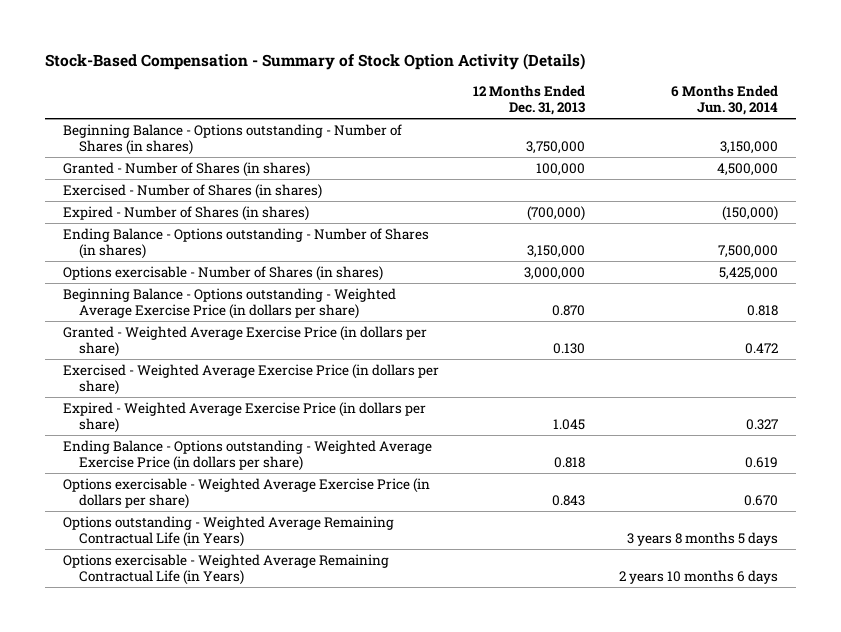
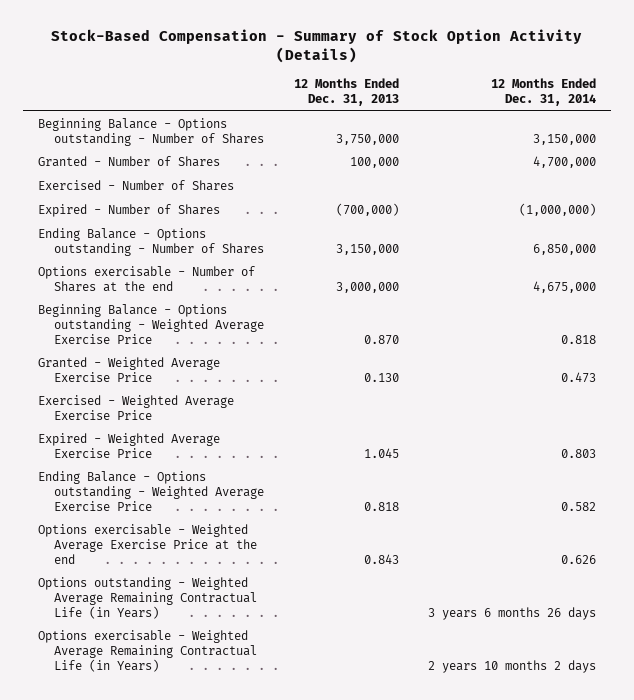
[671,84,779,116] 6 Months Ended Jun. 30, 2014 -> none
none -> [491,78,597,106] 12 Months Ended Dec. 31, 2014
[62,123,402,156] Beginning Balance - Options outstanding - Number of Shares (in shares) -> [37,118,264,146] Beginning Balance - Options outstanding - Number of Shares
[62,161,310,177] Granted - Number of Shares (in shares) -> [37,156,220,168] Granted - Number of Shares
[62,183,322,199] Exercised - Number of Shares (in shares) -> [37,180,234,192] Exercised - Number of Shares
[62,205,309,221] Expired - Number of Shares (in shares) -> [37,204,220,218] Expired - Number of Shares
[62,227,429,260] Ending Balance - Options outstanding - Number of Shares (in shares) -> [37,228,264,256] Ending Balance - Options outstanding - Number of Shares
[62,265,383,281] Options exercisable - Number of Shares (in shares) -> [37,266,255,292] Options exercisable - Number of Shares at the end
[62,287,396,320] Beginning Balance - Options outstanding - Weighted Average Exercise Price (in dollars per share) -> [37,304,264,344] Beginning Balance - Options outstanding - Weighted Average Exercise Price
[62,325,427,358] Granted - Weighted Average Exercise Price (in dollars per share) -> [37,357,220,382] Granted - Weighted Average Exercise Price
[62,363,439,396] Exercised - Weighted Average Exercise Price (in dollars per share) -> [37,395,234,420] Exercised - Weighted Average Exercise Price
[62,401,426,434] Expired - Weighted Average Exercise Price (in dollars per share) -> [37,433,220,458] Expired - Weighted Average Exercise Price
[62,439,432,472] Ending Balance - Options outstanding - Weighted Average Exercise Price (in dollars per share) -> [37,471,264,511] Ending Balance - Options outstanding - Weighted Average Exercise Price
[62,477,430,510] Options exercisable - Weighted Average Exercise Price (in dollars per share) -> [37,524,257,564] Options exercisable - Weighted Average Exercise Price at the end

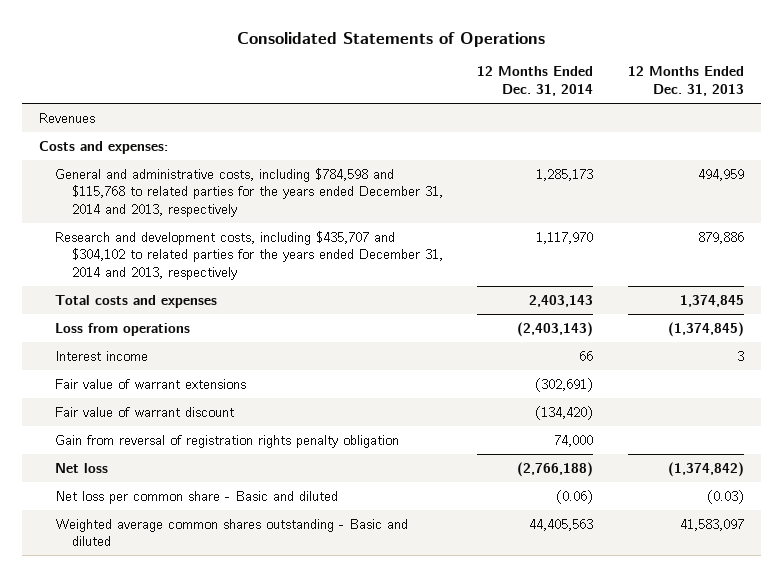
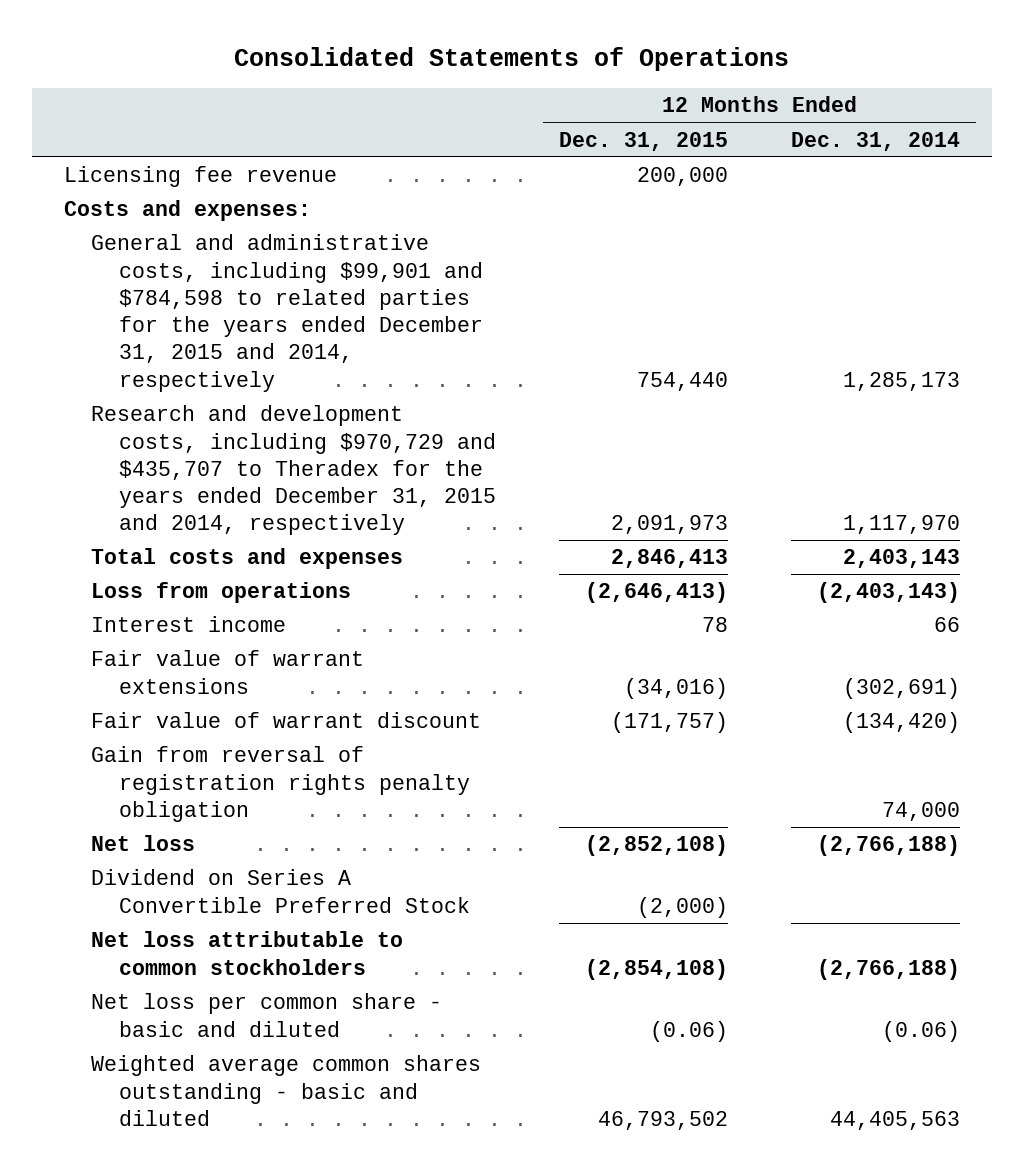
[627,66,744,97] 12 Months Ended Dec. 31, 2013 -> none
none -> [558,131,728,151] Dec. 31, 2015
[38,112,95,123] Revenues -> none
none -> [63,166,337,188] Licensing fee revenue
[55,167,443,218] General and administrative costs, including $784,598 and $115,768 to related parties for the years ended December 31, 2014 and 2013, respectively -> [91,234,483,392] General and administrative costs, including $99,901 and $784,598 to related parties for the years ended December 31, 2015 and 2014, respectively
[55,230,443,281] Research and development costs, including $435,707 and $304,102 to related parties for the years ended December 31, 2014 and 2013, respectively -> [91,405,496,536] Research and development costs, including $970,729 and $435,707 to Theradex for the years ended December 31, 2015 and 2014, respectively
none -> [91,869,470,913] Dividend on Series A Convertible Preferred Stock
none -> [91,931,404,975] Net loss attributable to common stockholders
[55,490,339,504] Net loss per common share - Basic and diluted -> [91,993,443,1037] Net loss per common share - basic and diluted
[55,518,409,547] Weighted average common shares outstanding - Basic and diluted -> [91,1055,482,1126] Weighted average common shares outstanding - basic and diluted

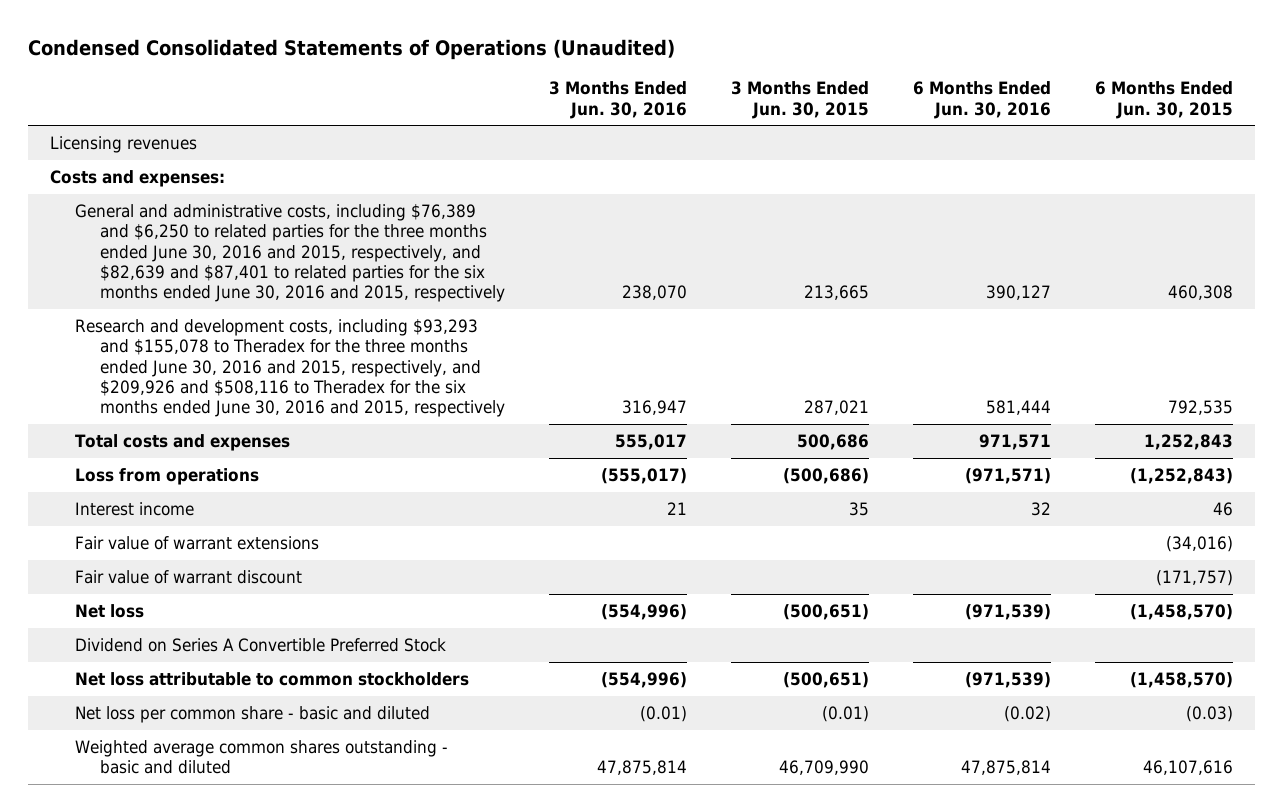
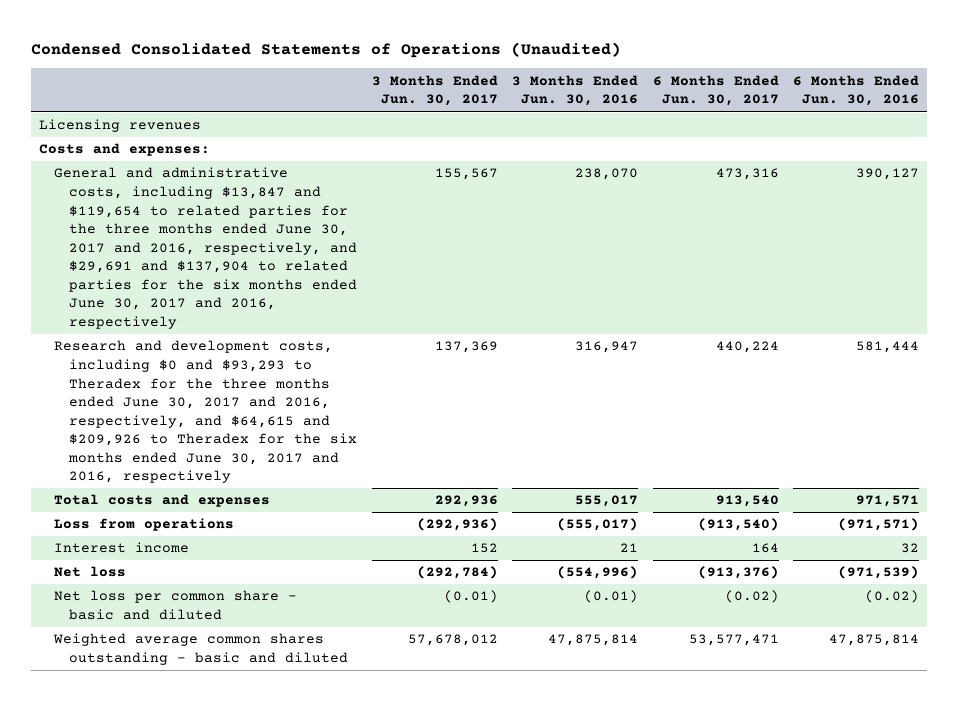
[730,81,869,119] 3 Months Ended Jun. 30, 2015 -> none
[1095,81,1234,119] 6 Months Ended Jun. 30, 2015 -> none
none -> [371,74,498,107] 3 Months Ended Jun. 30, 2017
none -> [652,74,779,107] 6 Months Ended Jun. 30, 2017
[75,203,505,303] General and administrative costs, including $76,389 and $6,250 to related parties for the three months ended June 30, 2016 and 2015, respectively, and $82,639 and $87,401 to related parties for the six months ended June 30, 2016 and 2015, respectively -> [53,167,358,329] General and administrative costs, including $13,847 and $119,654 to related parties for the three months ended June 30, 2017 and 2016, respectively, and $29,691 and $137,904 to related parties for the six months ended June 30, 2017 and 2016, respectively
[75,318,505,418] Research and development costs, including $93,293 and $155,078 to Theradex for the three months ended June 30, 2016 and 2015, respectively, and $209,926 and $508,116 to Theradex for the six months ended June 30, 2016 and 2015, respectively -> [53,340,358,484] Research and development costs, including $0 and $93,293 to Theradex for the three months ended June 30, 2017 and 2016, respectively, and $64,615 and $209,926 to Theradex for the six months ended June 30, 2017 and 2016, respectively
[75,535,320,550] Fair value of warrant extensions -> none
[75,569,303,584] Fair value of warrant discount -> none
[75,637,447,652] Dividend on Series A Convertible Preferred Stock -> none
[75,671,470,686] Net loss attributable to common stockholders -> none

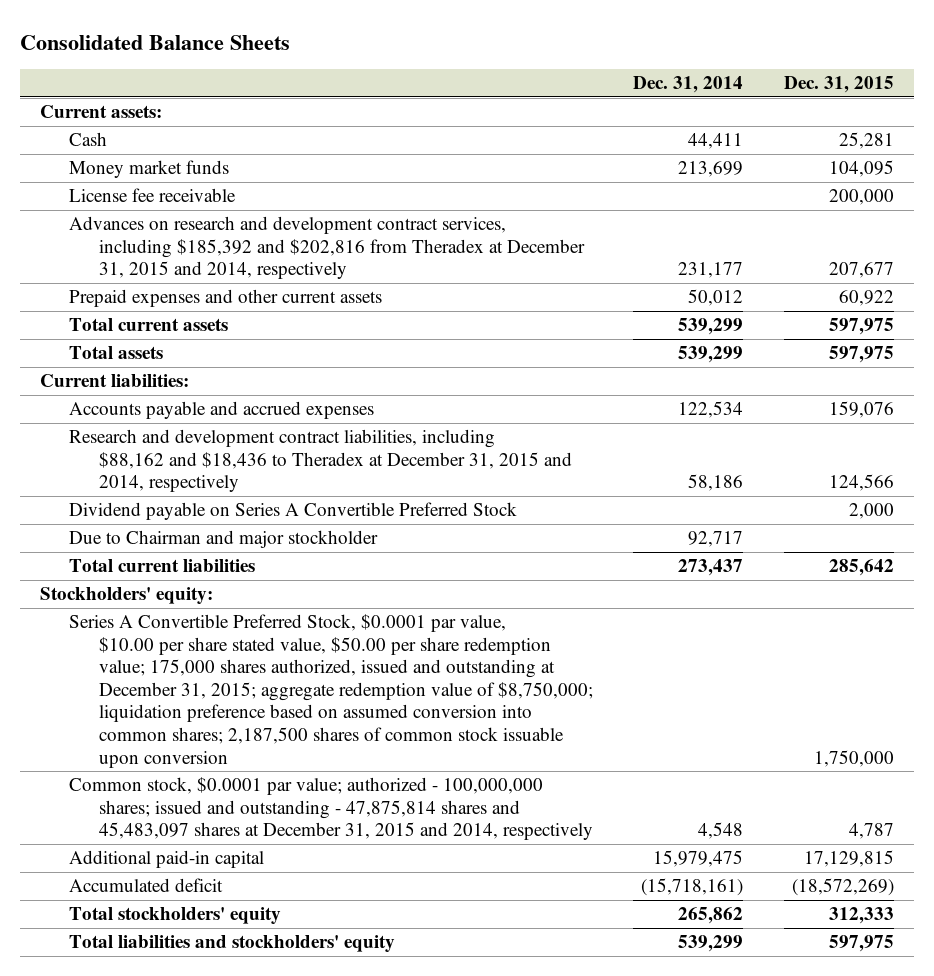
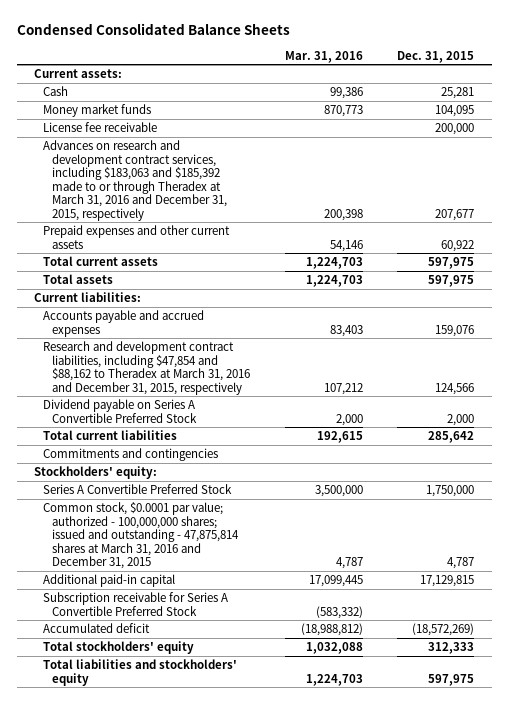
[20,34,291,50] Consolidated Balance Sheets -> [16,22,290,35] Condensed Consolidated Balance Sheets
[633,76,744,94] Dec. 31, 2014 -> none
none -> [284,50,363,63] Mar. 31, 2016
[69,216,585,280] Advances on research and development contract services, including $185,392 and $202,816 from Theradex at December 31, 2015 and 2014, respectively -> [42,140,227,221] Advances on research and development contract services, including $183,063 and $185,392 made to or through Theradex at March 31, 2016 and December 31, 2015, respectively
[69,429,572,493] Research and development contract liabilities, including $88,162 and $18,436 to Theradex at December 31, 2015 and 2014, respectively -> [42,341,250,395] Research and development contract liabilities, including $47,854 and $88,162 to Theradex at March 31, 2016 and December 31, 2015, respectively
[69,530,379,549] Due to Chairman and major stockholder -> none
none -> [42,448,218,462] Commitments and contingencies
[69,614,593,768] Series A Convertible Preferred Stock, $0.0001 par value, $10.00 per share stated value, $50.00 per share redemption value; 175,000 shares authorized, issued and outstanding at December 31, 2015; aggregate redemption value of $8,750,000; liquidation preference based on assumed conversion into common shares; 2,187,500 shares of common stock issuable upon conversion -> [42,484,232,495] Series A Convertible Preferred Stock
[69,777,593,841] Common stock, $0.0001 par value; authorized - 100,000,000 shares; issued and outstanding - 47,875,814 shares and 45,483,097 shares at December 31, 2015 and 2014, respectively -> [42,502,239,570] Common stock, $0.0001 par value; authorized - 100,000,000 shares; issued and outstanding - 47,875,814 shares at March 31, 2016 and December 31, 2015
none -> [42,592,228,616] Subscription receivable for Series A Convertible Preferred Stock

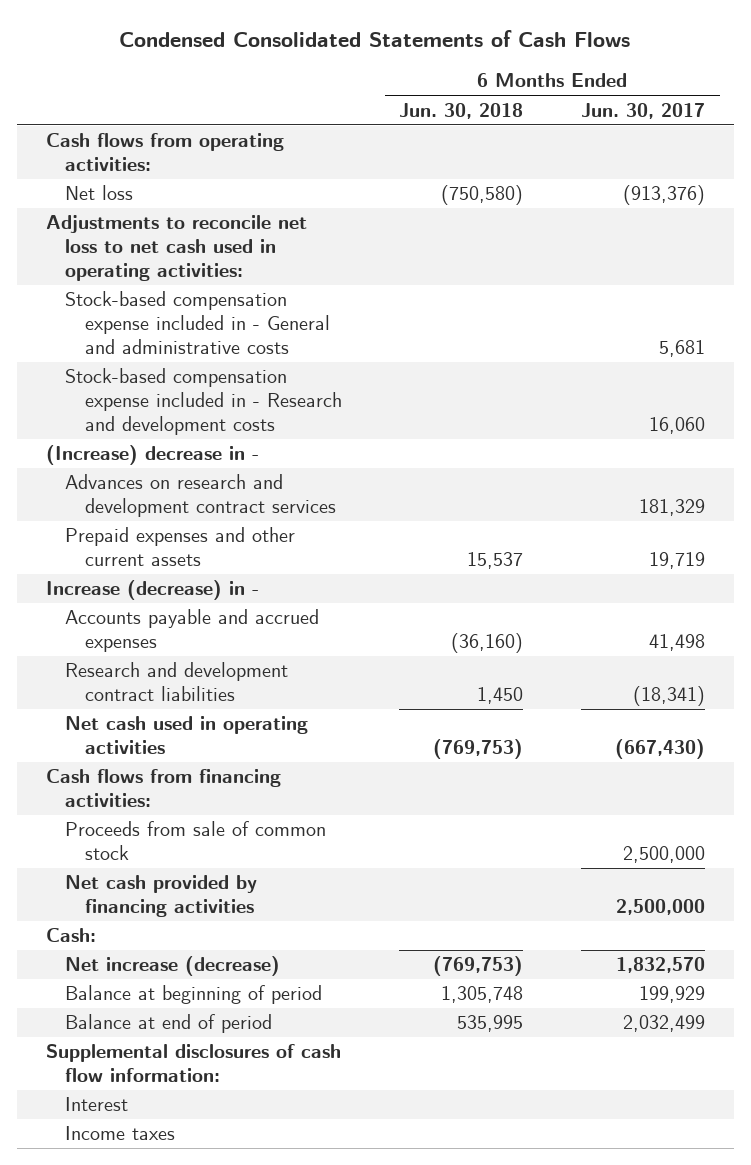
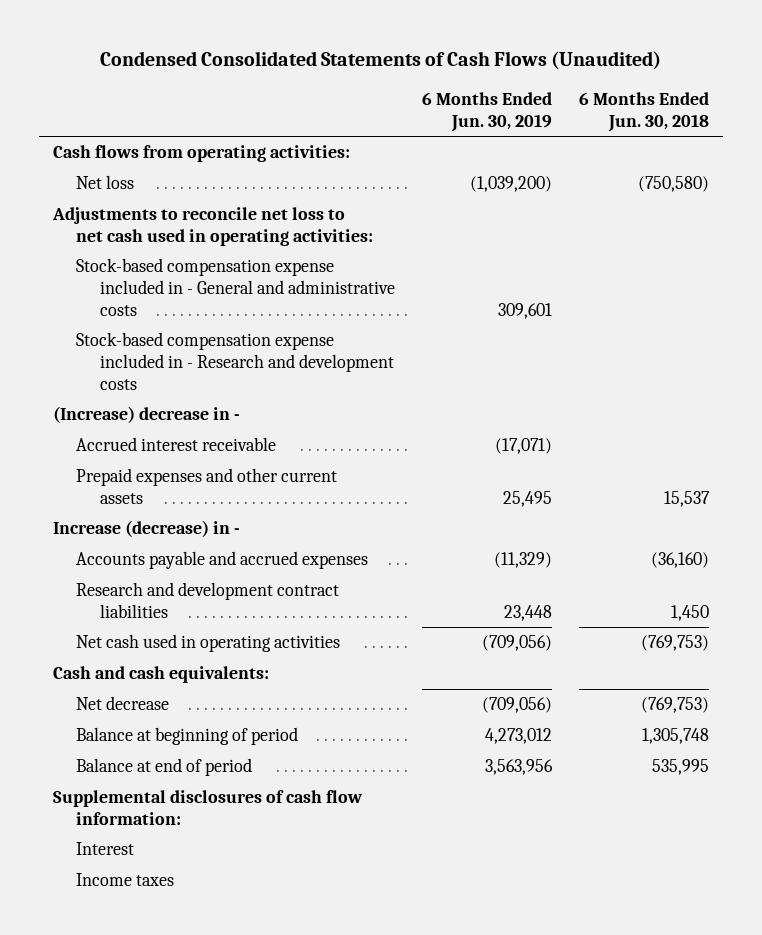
[119,29,631,47] Condensed Consolidated Statements of Cash Flows -> [100,51,662,71] Condensed Consolidated Statements of Cash Flows (Unaudited)
[581,102,706,119] Jun. 30, 2017 -> none
none -> [422,92,553,132] 6 Months Ended Jun. 30, 2019
[65,474,336,518] Advances on research and development contract services -> none
none -> [76,437,277,452] Accrued interest receivable
[45,769,281,808] Cash flows from financing activities: -> none
[65,821,327,861] Proceeds from sale of common stock -> none
[65,875,258,918] Net cash provided by financing activities -> none
[45,928,96,943] Cash: -> none
none -> [53,666,270,684] Cash and cash equivalents:
[65,956,281,977] Net increase (decrease) -> [76,696,170,711] Net decrease

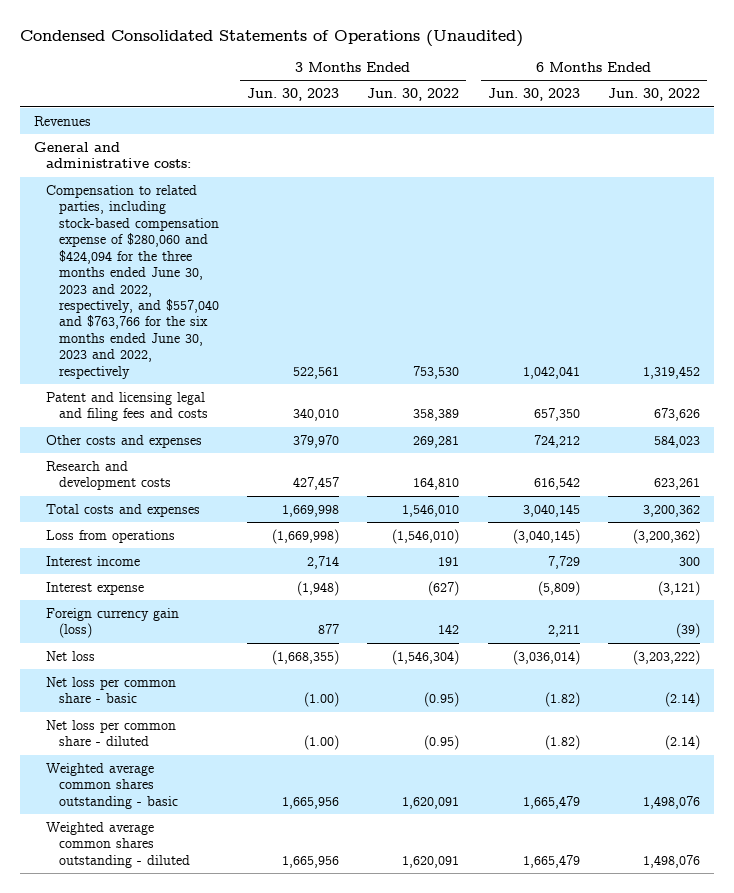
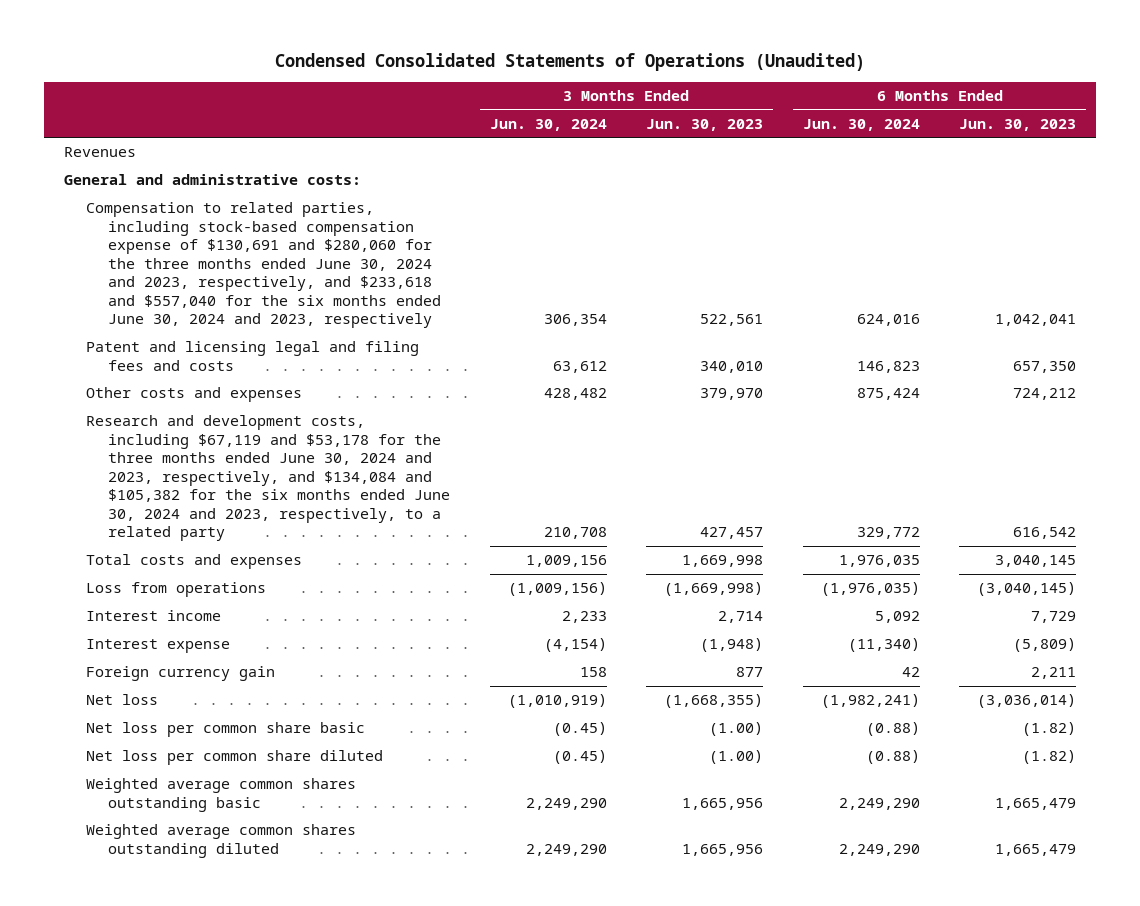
[367,88,460,102] Jun. 30, 2022 -> none
[608,88,701,102] Jun. 30, 2022 -> none
none -> [489,118,607,131] Jun. 30, 2024
none -> [802,118,920,131] Jun. 30, 2024
[46,184,219,379] Compensation to related parties, including stock-based compensation expense of $280,060 and $424,094 for the three months ended June 30, 2023 and 2022, respectively, and $557,040 and $763,766 for the six months ended June 30, 2023 and 2022, respectively -> [85,202,441,329] Compensation to related parties, including stock-based compensation expense of $130,691 and $280,060 for the three months ended June 30, 2024 and 2023, respectively, and $233,618 and $557,040 for the six months ended June 30, 2024 and 2023, respectively
[46,460,171,491] Research and development costs -> [85,415,450,542] Research and development costs, including $67,119 and $53,178 for the three months ended June 30, 2024 and 2023, respectively, and $134,084 and $105,382 for the six months ended June 30, 2024 and 2023, respectively, to a related party
[46,607,180,639] Foreign currency gain (loss) -> [85,666,275,682] Foreign currency gain
[46,676,177,704] Net loss per common share - basic -> [85,722,365,738] Net loss per common share basic
[46,719,177,747] Net loss per common share - diluted -> [85,750,383,766] Net loss per common share diluted
[46,762,178,809] Weighted average common shares outstanding - basic -> [85,778,356,812] Weighted average common shares outstanding basic
[46,821,190,868] Weighted average common shares outstanding - diluted -> [85,824,356,858] Weighted average common shares outstanding diluted

